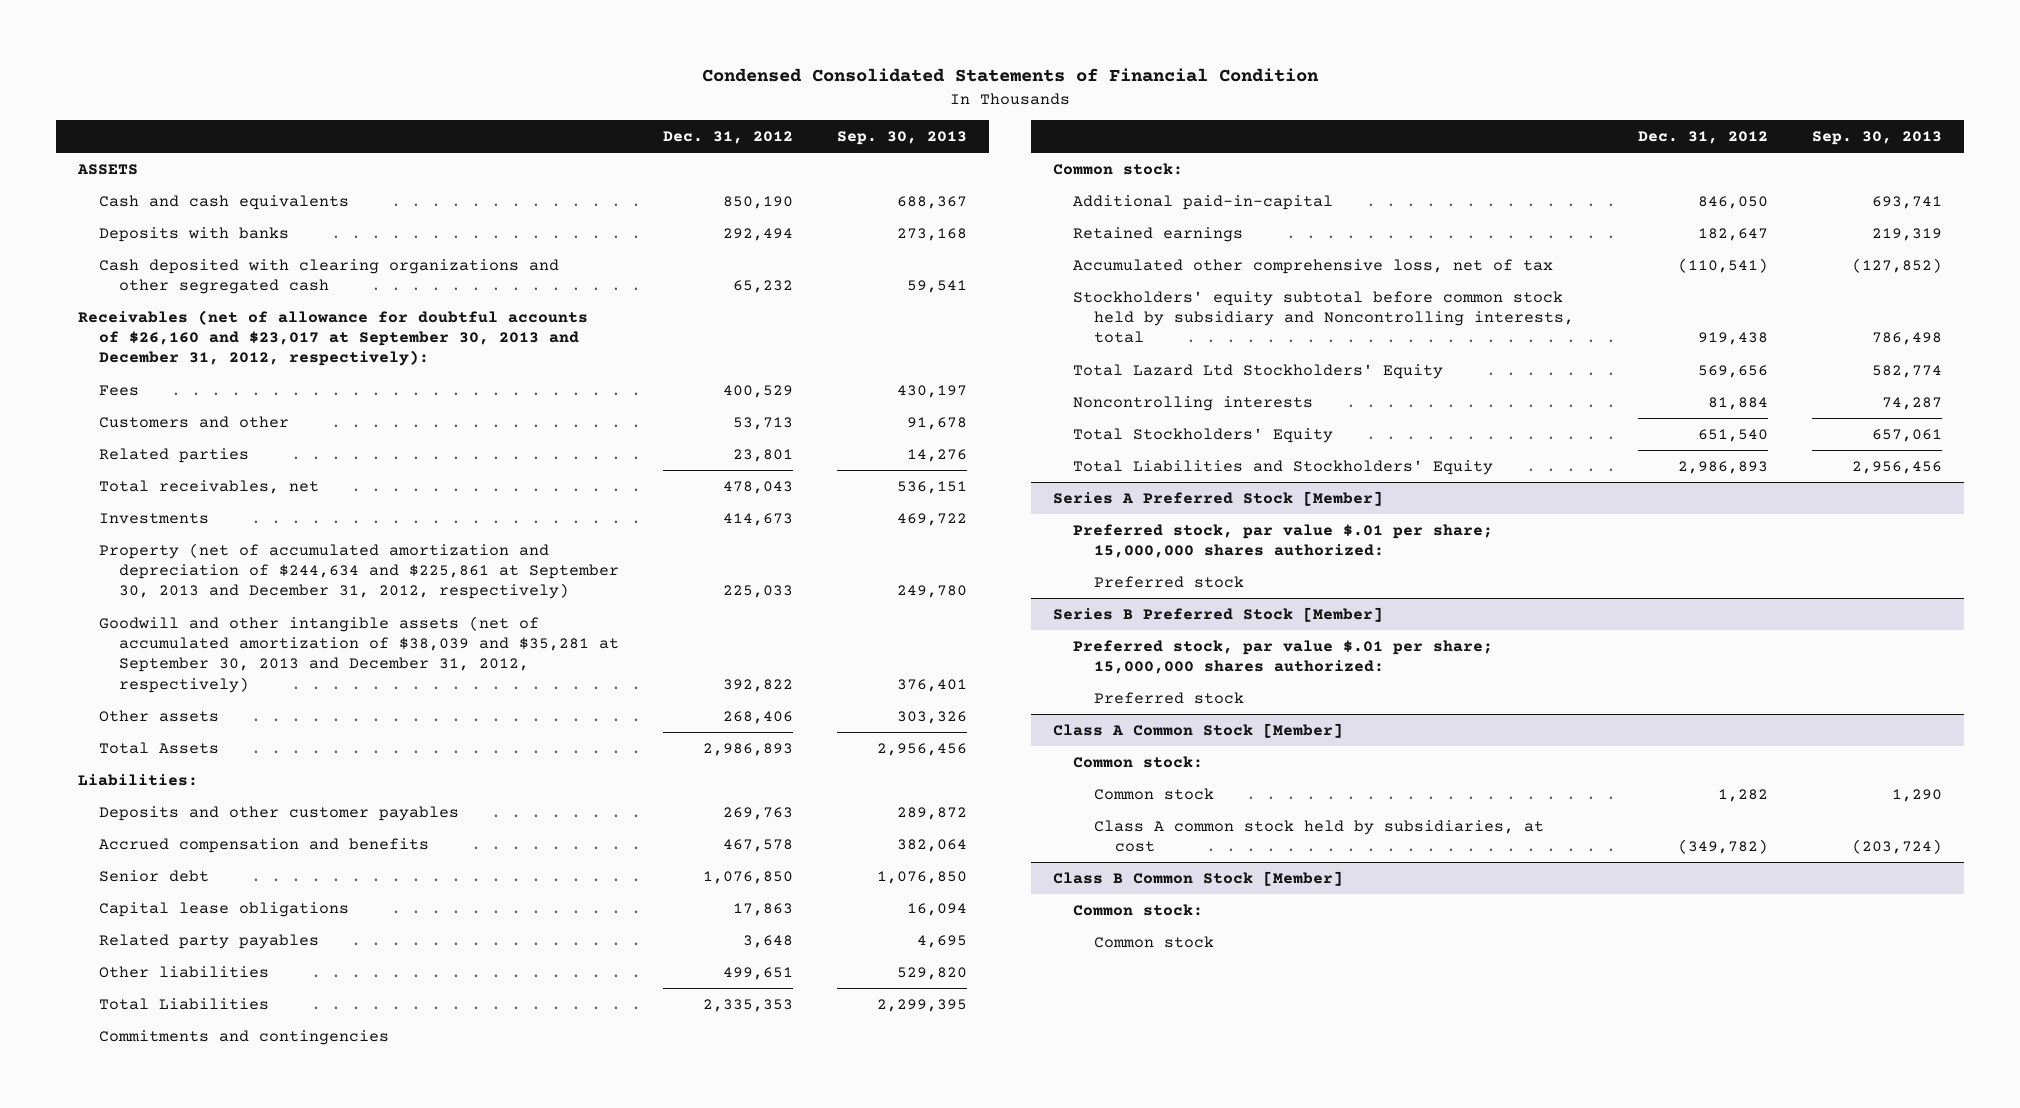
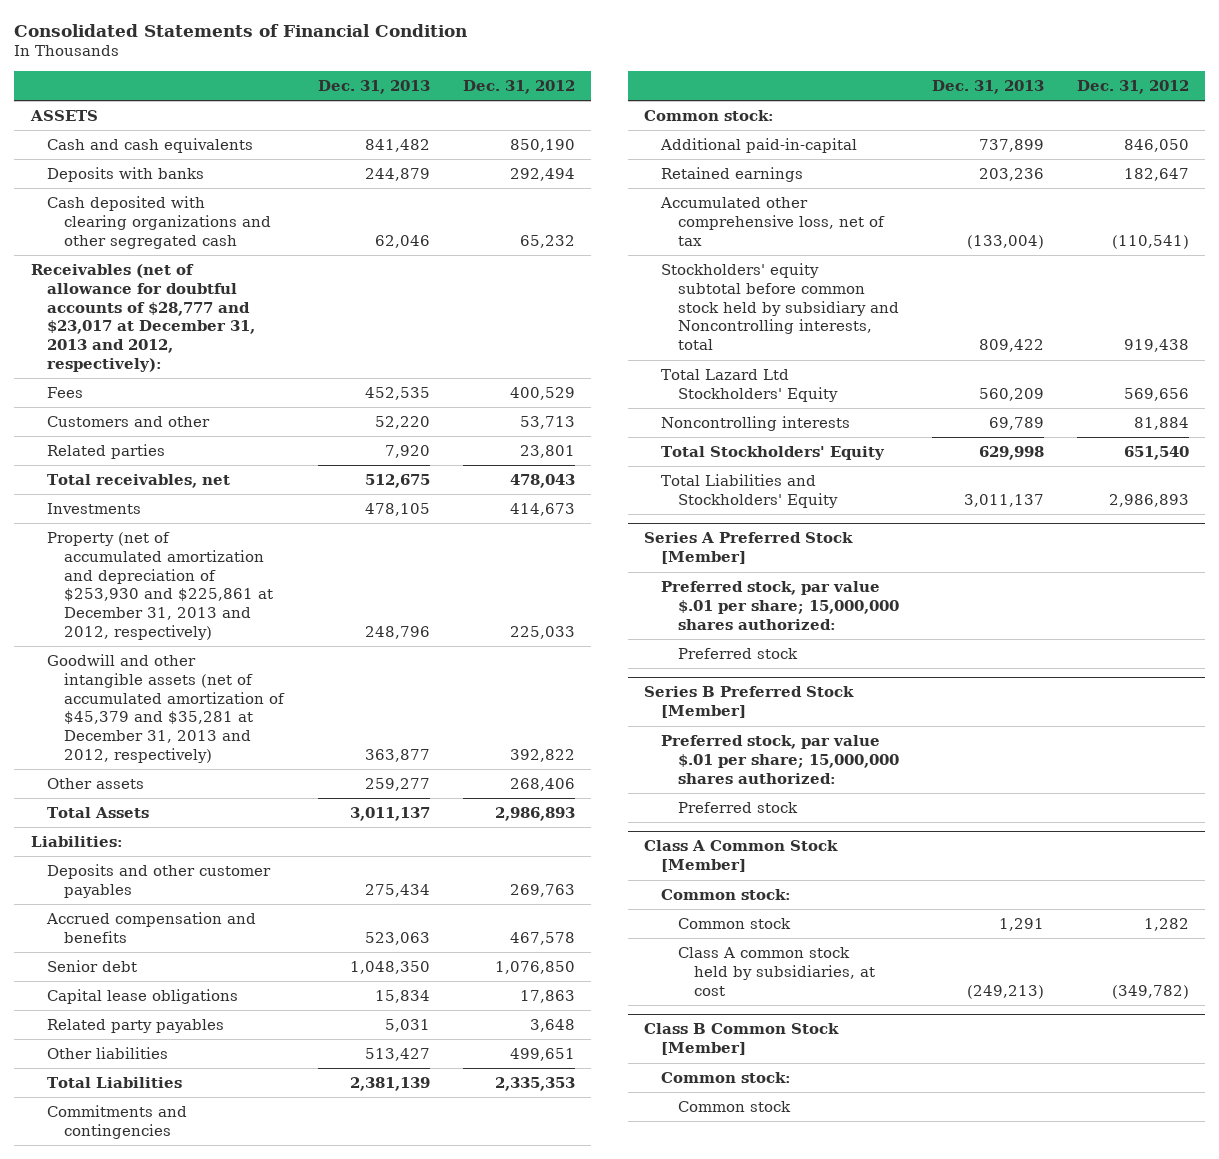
[702,68,1320,83] Condensed Consolidated Statements of Financial Condition -> [14,23,468,37] Consolidated Statements of Financial Condition
[837,130,968,145] Sep. 30, 2013 -> none
none -> [317,80,430,95] Dec. 31, 2013
[77,309,588,367] Receivables (net of allowance for doubtful accounts of $26,160 and $23,017 at September 30, 2013 and December 31, 2012, respectively): -> [30,263,256,373] Receivables (net of allowance for doubtful accounts of $28,777 and $23,017 at December 31, 2013 and 2012, respectively):
[98,542,620,600] Property (net of accumulated amortization and depreciation of $244,634 and $225,861 at September 30, 2013 and December 31, 2012, respectively) -> [47,531,273,641] Property (net of accumulated amortization and depreciation of $253,930 and $225,861 at December 31, 2013 and 2012, respectively)
[98,615,620,693] Goodwill and other intangible assets (net of accumulated amortization of $38,039 and $35,281 at September 30, 2013 and December 31, 2012, respectively) -> [47,653,285,764] Goodwill and other intangible assets (net of accumulated amortization of $45,379 and $35,281 at December 31, 2013 and 2012, respectively)

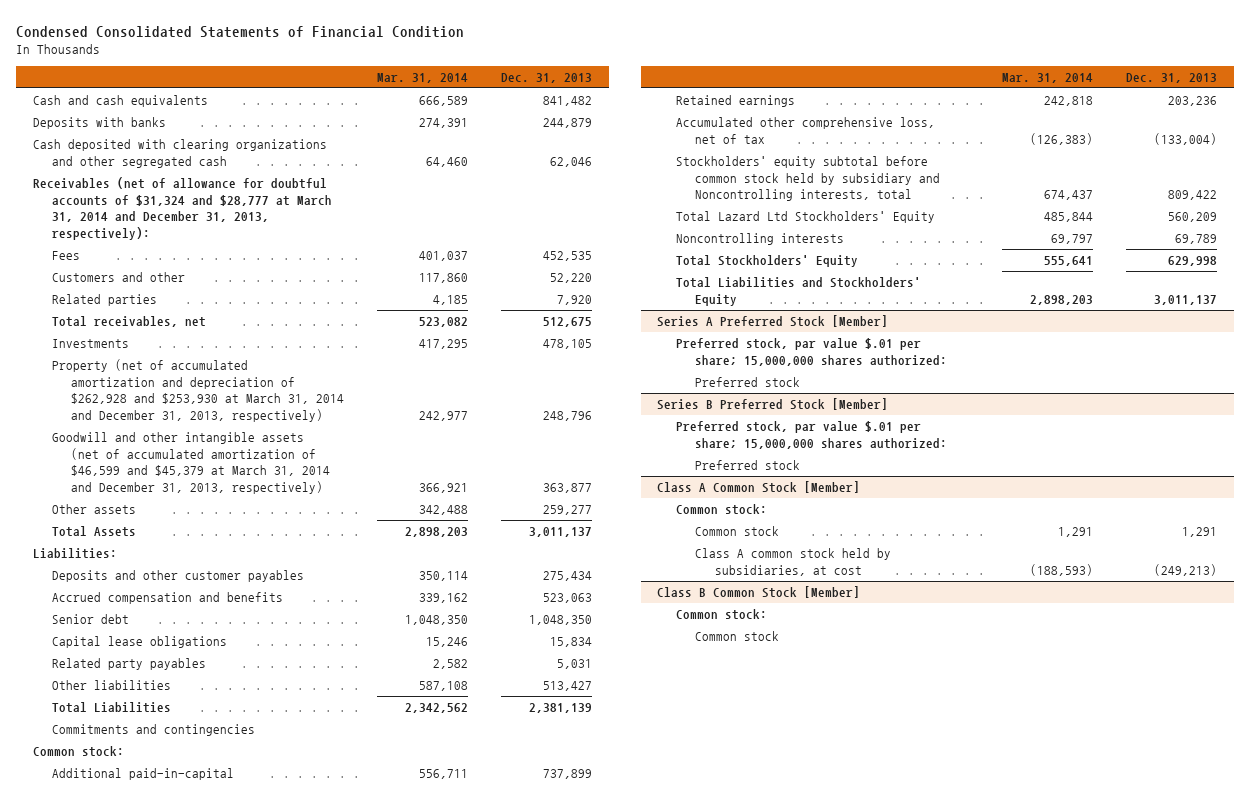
[14,23,468,37] Consolidated Statements of Financial Condition -> [15,25,464,38] Condensed Consolidated Statements of Financial Condition
[462,80,575,95] Dec. 31, 2012 -> none
none -> [376,72,468,83] Mar. 31, 2014
[29,109,98,121] ASSETS -> none
[30,263,256,373] Receivables (net of allowance for doubtful accounts of $28,777 and $23,017 at December 31, 2013 and 2012, respectively): -> [32,177,332,240] Receivables (net of allowance for doubtful accounts of $31,324 and $28,777 at March 31, 2014 and December 31, 2013, respectively):
[47,531,273,641] Property (net of accumulated amortization and depreciation of $253,930 and $225,861 at December 31, 2013 and 2012, respectively) -> [51,359,344,422] Property (net of accumulated amortization and depreciation of $262,928 and $253,930 at March 31, 2014 and December 31, 2013, respectively)
[47,653,285,764] Goodwill and other intangible assets (net of accumulated amortization of $45,379 and $35,281 at December 31, 2013 and 2012, respectively) -> [51,432,330,494] Goodwill and other intangible assets (net of accumulated amortization of $46,599 and $45,379 at March 31, 2014 and December 31, 2013, respectively)

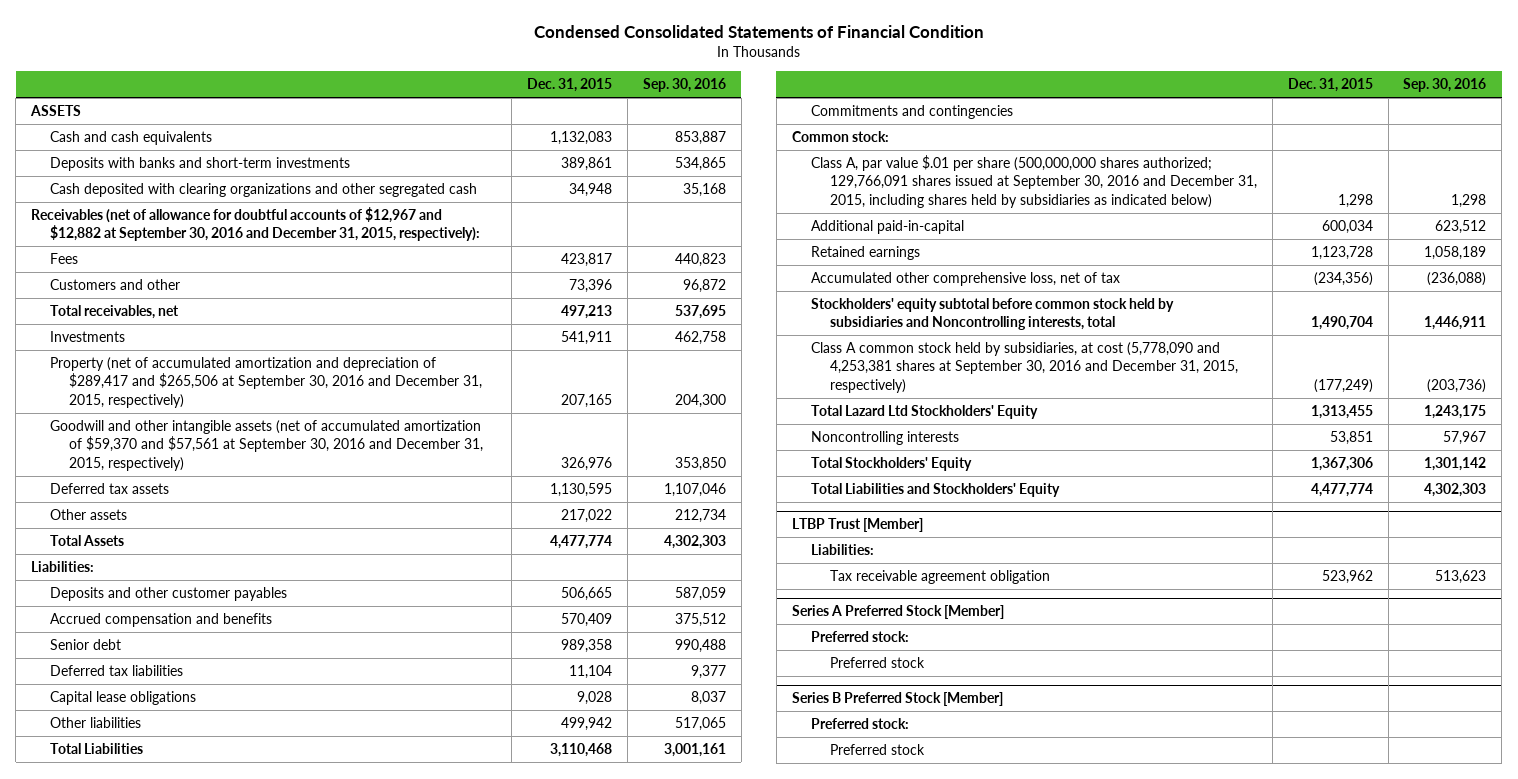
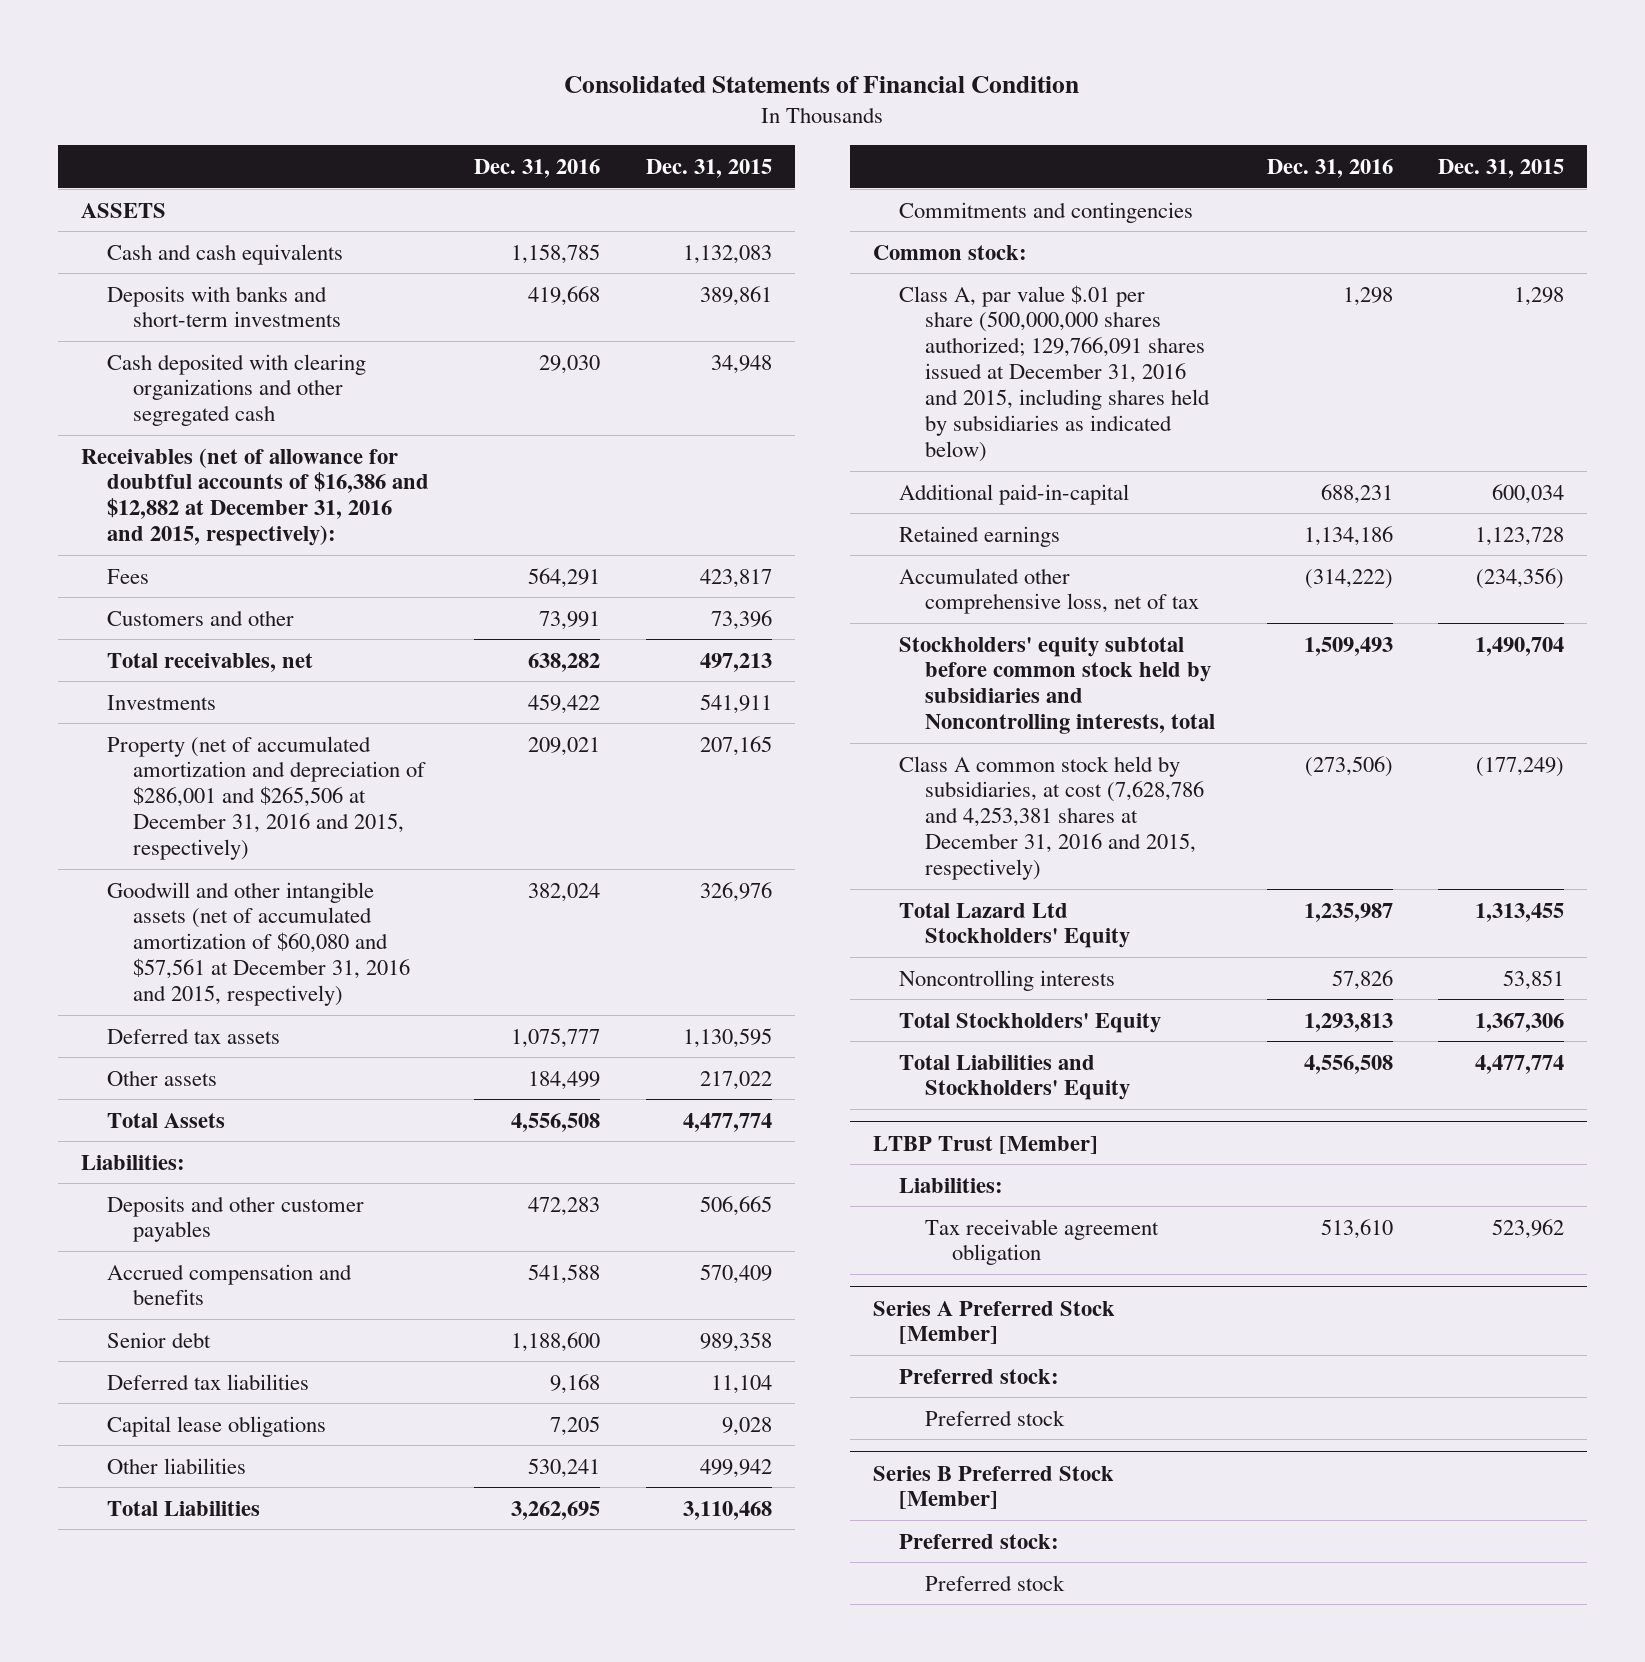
[533,24,984,38] Condensed Consolidated Statements of Financial Condition -> [564,75,1080,93] Consolidated Statements of Financial Condition
[642,78,726,93] Sep. 30, 2016 -> none
none -> [474,158,601,178] Dec. 31, 2016
[31,207,480,242] Receivables (net of allowance for doubtful accounts of $12,967 and $12,882 at September 30, 2016 and December 31, 2015, respectively): -> [80,447,430,547] Receivables (net of allowance for doubtful accounts of $16,386 and $12,882 at December 31, 2016 and 2015, respectively):
[49,357,482,408] Property (net of accumulated amortization and depreciation of $289,417 and $265,506 at September 30, 2016 and December 31, 2015, respectively) -> [107,735,427,861] Property (net of accumulated amortization and depreciation of $286,001 and $265,506 at December 31, 2016 and 2015, respectively)
[49,420,483,471] Goodwill and other intangible assets (net of accumulated amortization of $59,370 and $57,561 at September 30, 2016 and December 31, 2015, respectively) -> [107,881,411,1007] Goodwill and other intangible assets (net of accumulated amortization of $60,080 and $57,561 at December 31, 2016 and 2015, respectively)
[810,155,1257,208] Class A, par value $.01 per share (500,000,000 shares authorized; 129,766,091 shares issued at September 30, 2016 and December 31, 2015, including shares held by subsidiaries as indicated below) -> [899,284,1211,463] Class A, par value $.01 per share (500,000,000 shares authorized; 129,766,091 shares issued at December 31, 2016 and 2015, including shares held by subsidiaries as indicated below)
[810,342,1238,393] Class A common stock held by subsidiaries, at cost (5,778,090 and 4,253,381 shares at September 30, 2016 and December 31, 2015, respectively) -> [899,755,1205,881] Class A common stock held by subsidiaries, at cost (7,628,786 and 4,253,381 shares at December 31, 2016 and 2015, respectively)

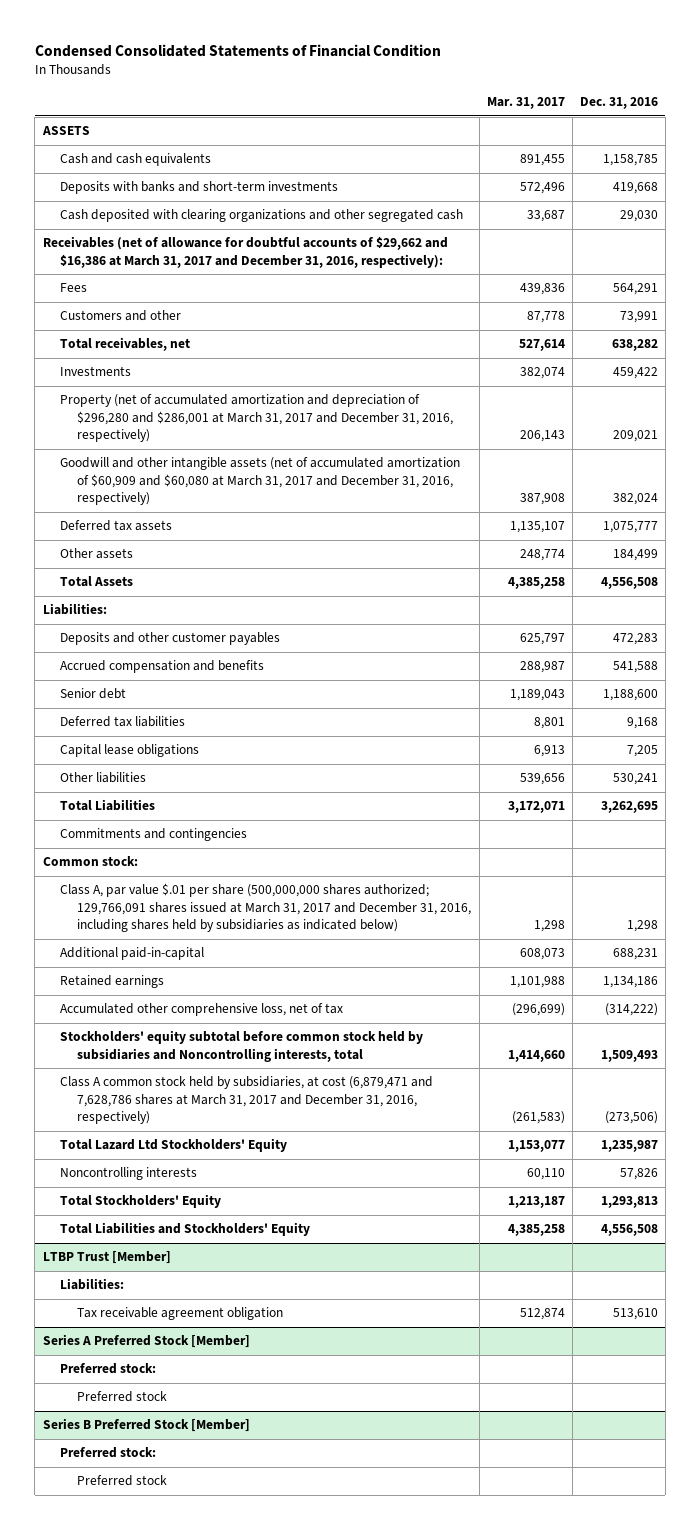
[564,75,1080,93] Consolidated Statements of Financial Condition -> [34,44,441,58] Condensed Consolidated Statements of Financial Condition
[645,158,772,178] Dec. 31, 2015 -> none
none -> [486,97,565,110] Mar. 31, 2017
[80,447,430,547] Receivables (net of allowance for doubtful accounts of $16,386 and $12,882 at December 31, 2016 and 2015, respectively): -> [42,236,448,268] Receivables (net of allowance for doubtful accounts of $29,662 and $16,386 at March 31, 2017 and December 31, 2016, respectively):
[107,735,427,861] Property (net of accumulated amortization and depreciation of $286,001 and $265,506 at December 31, 2016 and 2015, respectively) -> [60,394,454,443] Property (net of accumulated amortization and depreciation of $296,280 and $286,001 at March 31, 2017 and December 31, 2016, respectively)
[107,881,411,1007] Goodwill and other intangible assets (net of accumulated amortization of $60,080 and $57,561 at December 31, 2016 and 2015, respectively) -> [60,457,461,506] Goodwill and other intangible assets (net of accumulated amortization of $60,909 and $60,080 at March 31, 2017 and December 31, 2016, respectively)
[899,284,1211,463] Class A, par value $.01 per share (500,000,000 shares authorized; 129,766,091 shares issued at December 31, 2016 and 2015, including shares held by subsidiaries as indicated below) -> [60,883,472,933] Class A, par value $.01 per share (500,000,000 shares authorized; 129,766,091 shares issued at March 31, 2017 and December 31, 2016, including shares held by subsidiaries as indicated below)
[899,755,1205,881] Class A common stock held by subsidiaries, at cost (7,628,786 and 4,253,381 shares at December 31, 2016 and 2015, respectively) -> [60,1076,434,1125] Class A common stock held by subsidiaries, at cost (6,879,471 and 7,628,786 shares at March 31, 2017 and December 31, 2016, respectively)

